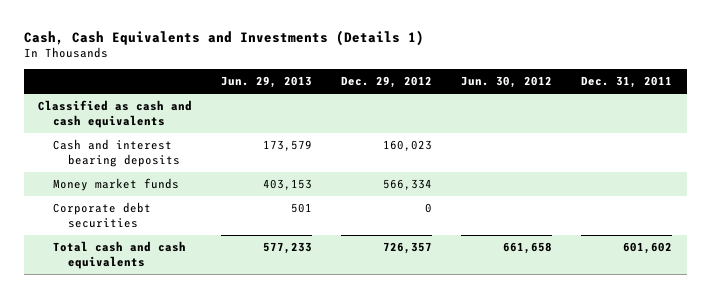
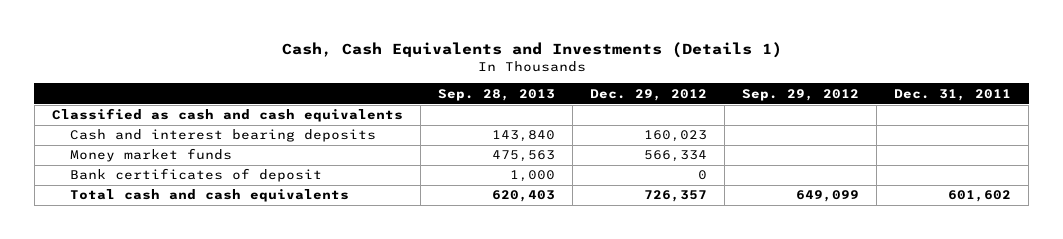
[221,76,313,89] Jun. 29, 2013 -> none
[461,76,553,89] Jun. 30, 2012 -> none
none -> [437,88,555,101] Sep. 28, 2013
none -> [742,88,860,101] Sep. 29, 2012
[53,202,152,229] Corporate debt securities -> none
none -> [70,168,323,183] Bank certificates of deposit

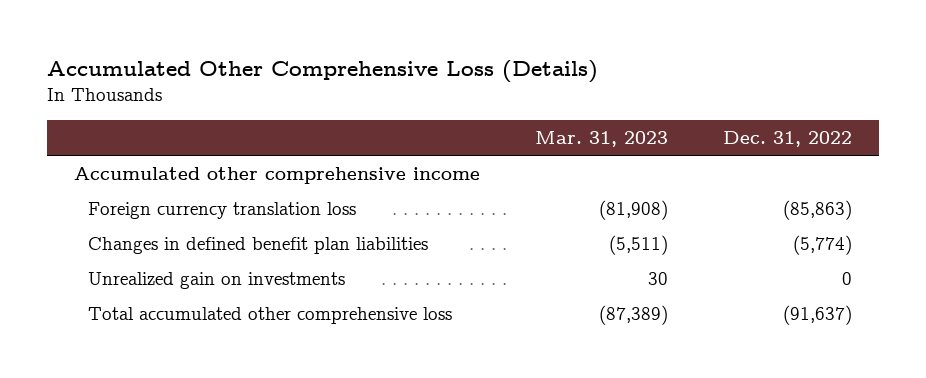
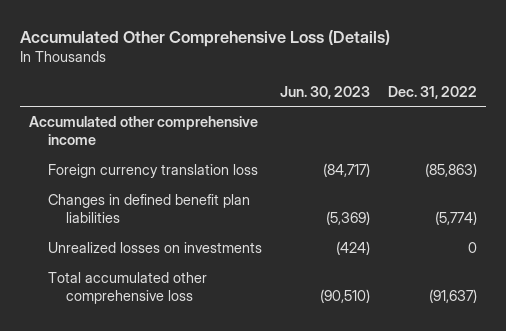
[534,131,668,148] Mar. 31, 2023 -> none
none -> [279,85,370,99] Jun. 30, 2023
[88,271,346,289] Unrealized gain on investments -> [47,242,262,254] Unrealized losses on investments

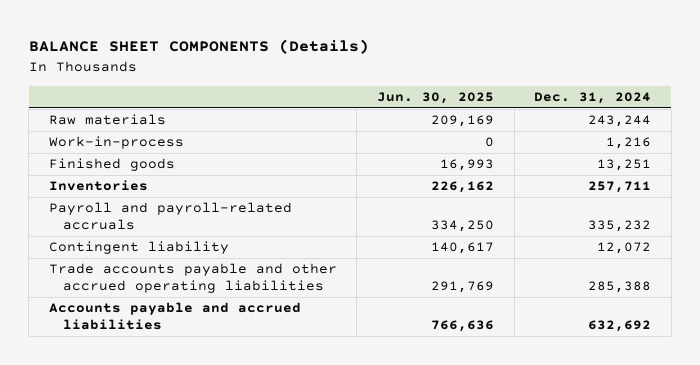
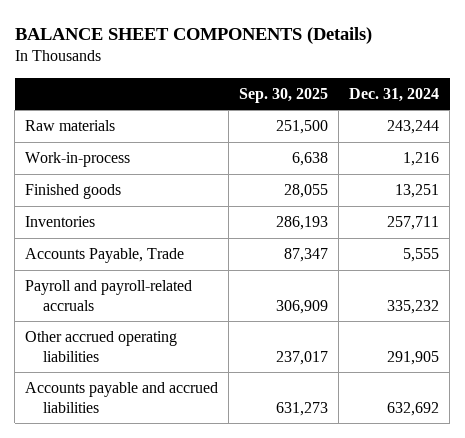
[376,91,494,104] Jun. 30, 2025 -> none
none -> [239,87,329,103] Sep. 30, 2025
none -> [25,248,185,264] Accounts Payable, Trade
[48,241,229,255] Contingent liability -> none
[48,263,337,294] Trade accounts payable and other accrued operating liabilities -> [25,331,178,362] Other accrued operating liabilities
[588,281,652,294] 285,388 -> [387,350,440,365] 291,905

